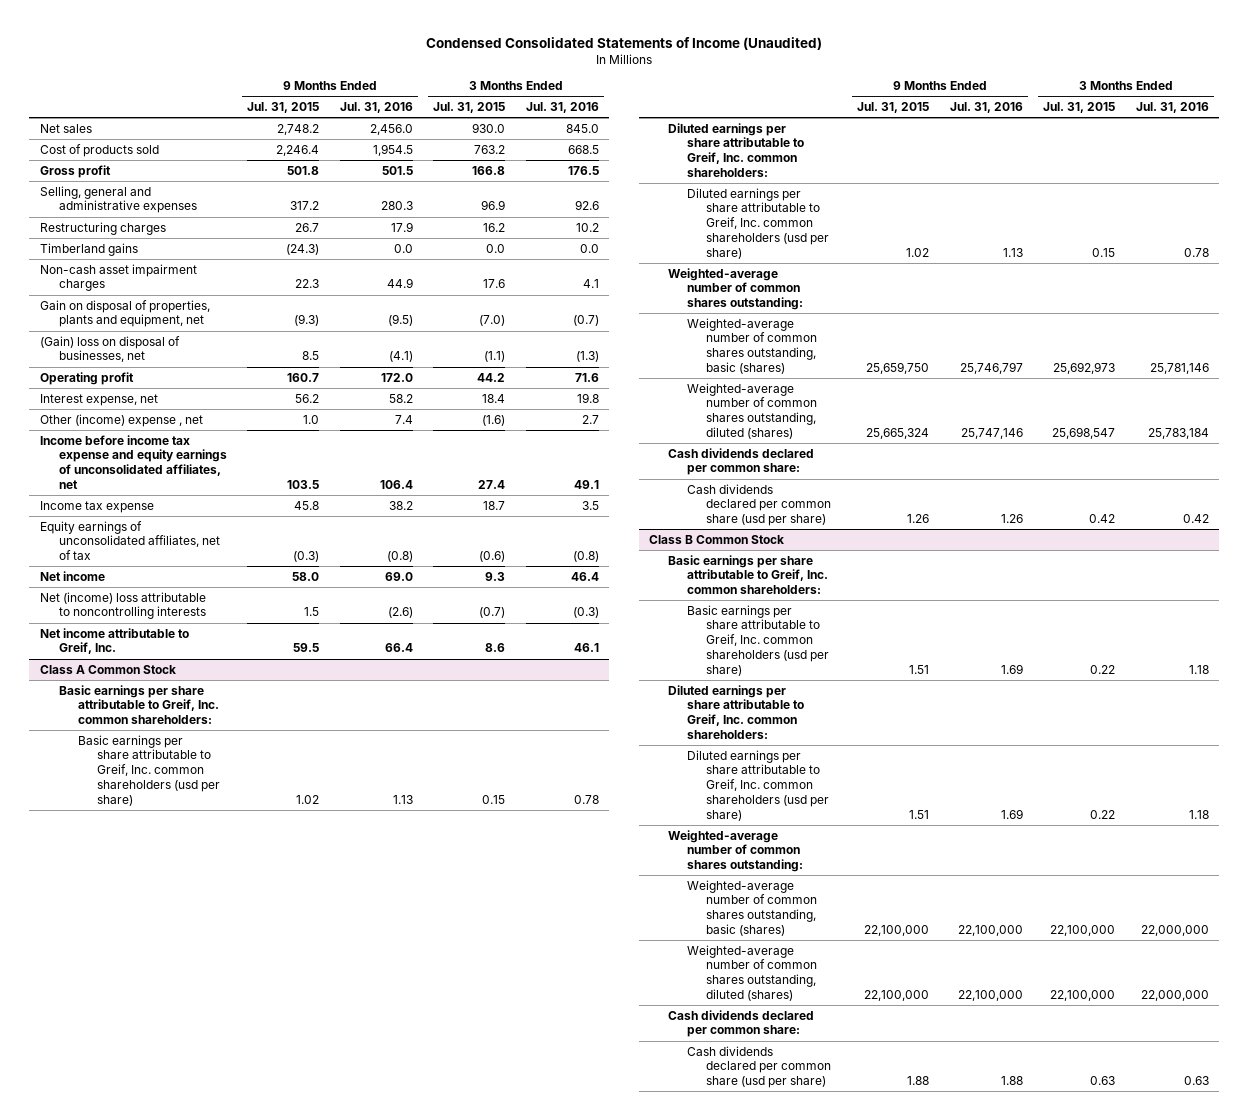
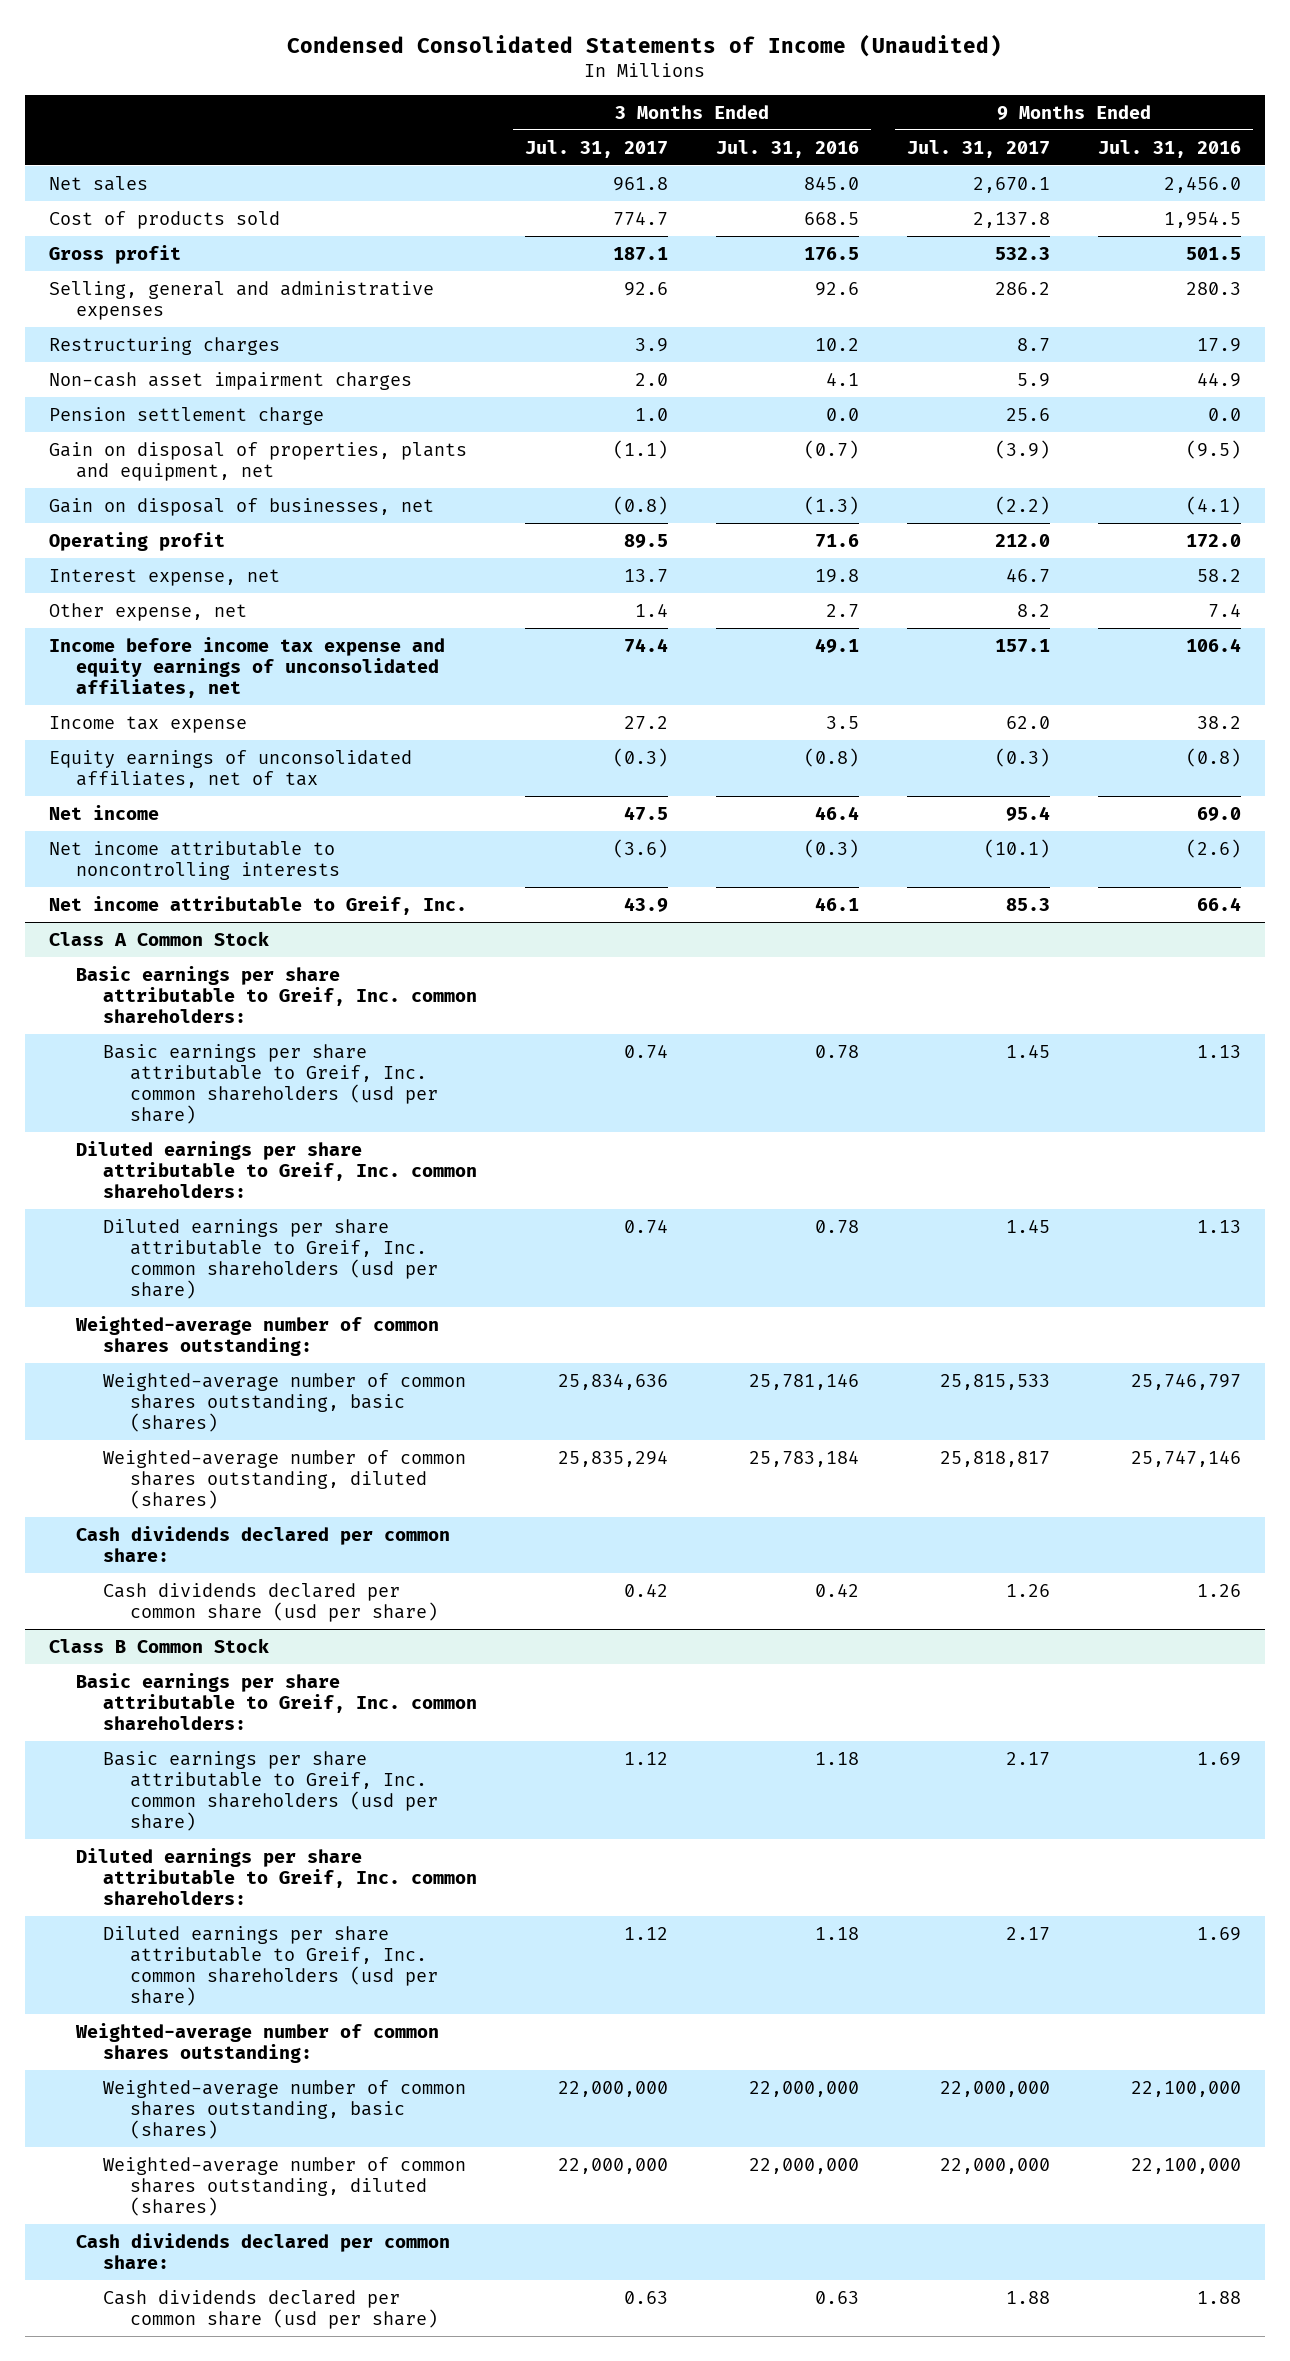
[247,102,320,114] Jul. 31, 2015 -> none
[433,102,506,114] Jul. 31, 2015 -> none
none -> [524,139,668,158] Jul. 31, 2017
none -> [907,139,1051,158] Jul. 31, 2017
[39,242,138,256] Timberland gains -> none
none -> [48,406,324,425] Pension settlement charge
[39,335,180,363] (Gain) loss on disposal of businesses, net -> [48,497,434,516] Gain on disposal of businesses, net
[39,413,203,427] Other (income) expense , net -> [48,602,247,621] Other expense, net
[39,591,206,620] Net (income) loss attributable to noncontrolling interests -> [48,840,340,880] Net income attributable to noncontrolling interests

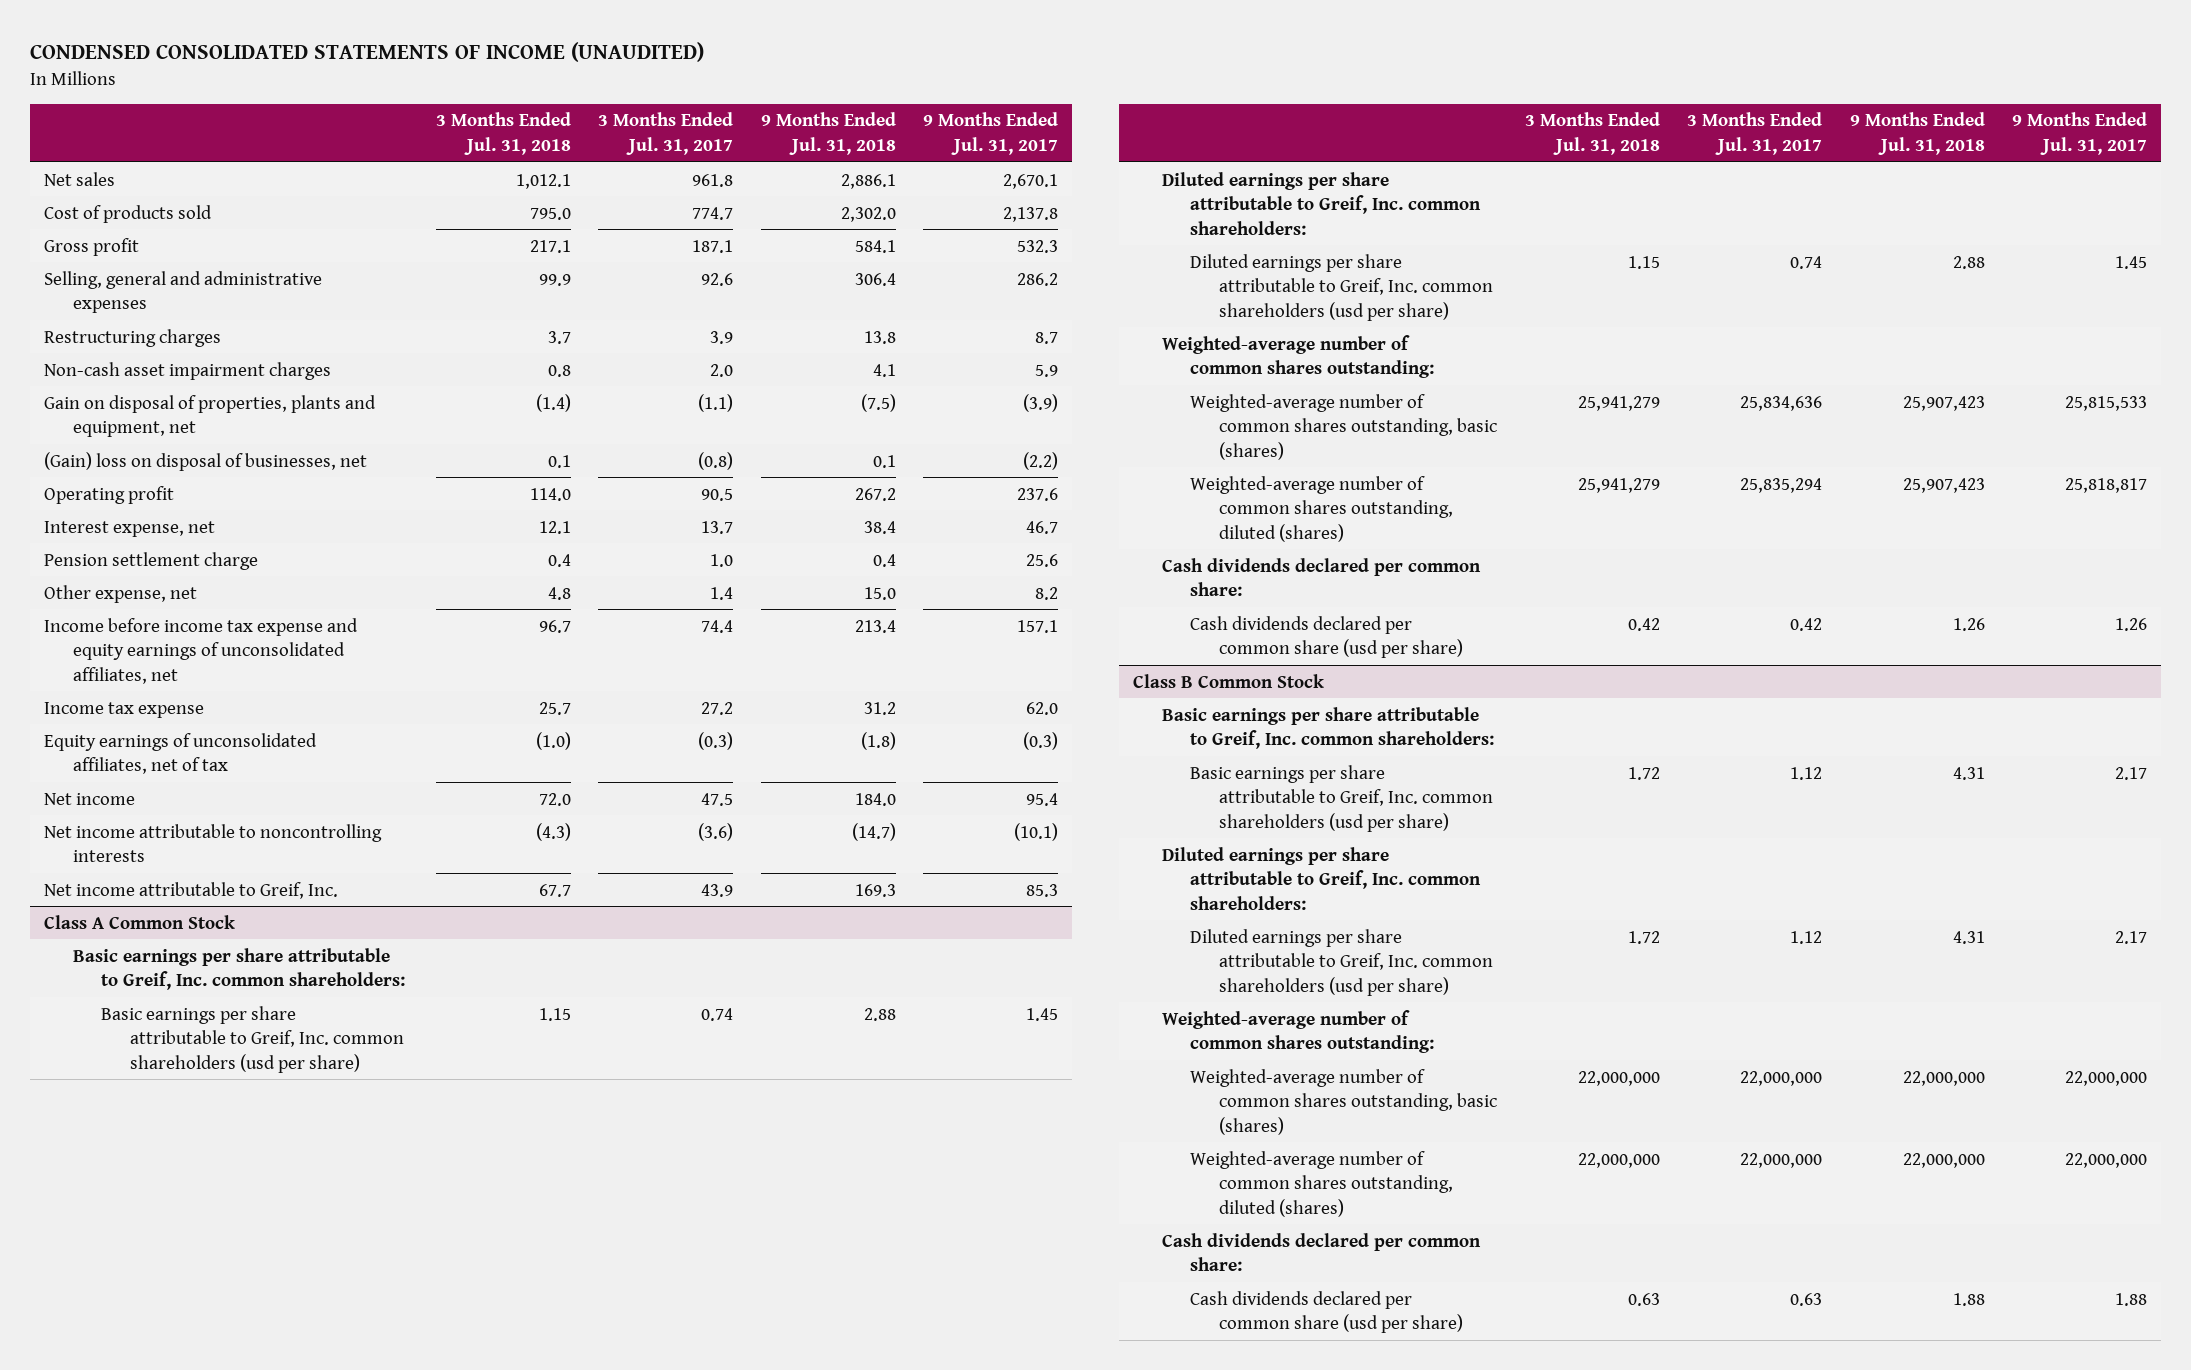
[286,33,1002,57] Condensed Consolidated Statements of Income (Unaudited) -> [30,42,705,63] CONDENSED CONSOLIDATED STATEMENTS OF INCOME (UNAUDITED)
[716,139,860,158] Jul. 31, 2016 -> none
[1098,139,1242,158] Jul. 31, 2016 -> none
none -> [435,112,571,155] 3 Months Ended Jul. 31, 2018
none -> [760,112,896,155] 9 Months Ended Jul. 31, 2018
[48,497,434,516] Gain on disposal of businesses, net -> [43,451,367,471] (Gain) loss on disposal of businesses, net
[623,533,668,548] 89.5 -> [701,488,734,501] 90.5
[995,533,1051,547] 212.0 -> [1017,487,1059,501] 237.6
[48,406,324,425] Pension settlement charge -> [43,551,258,570] Pension settlement charge

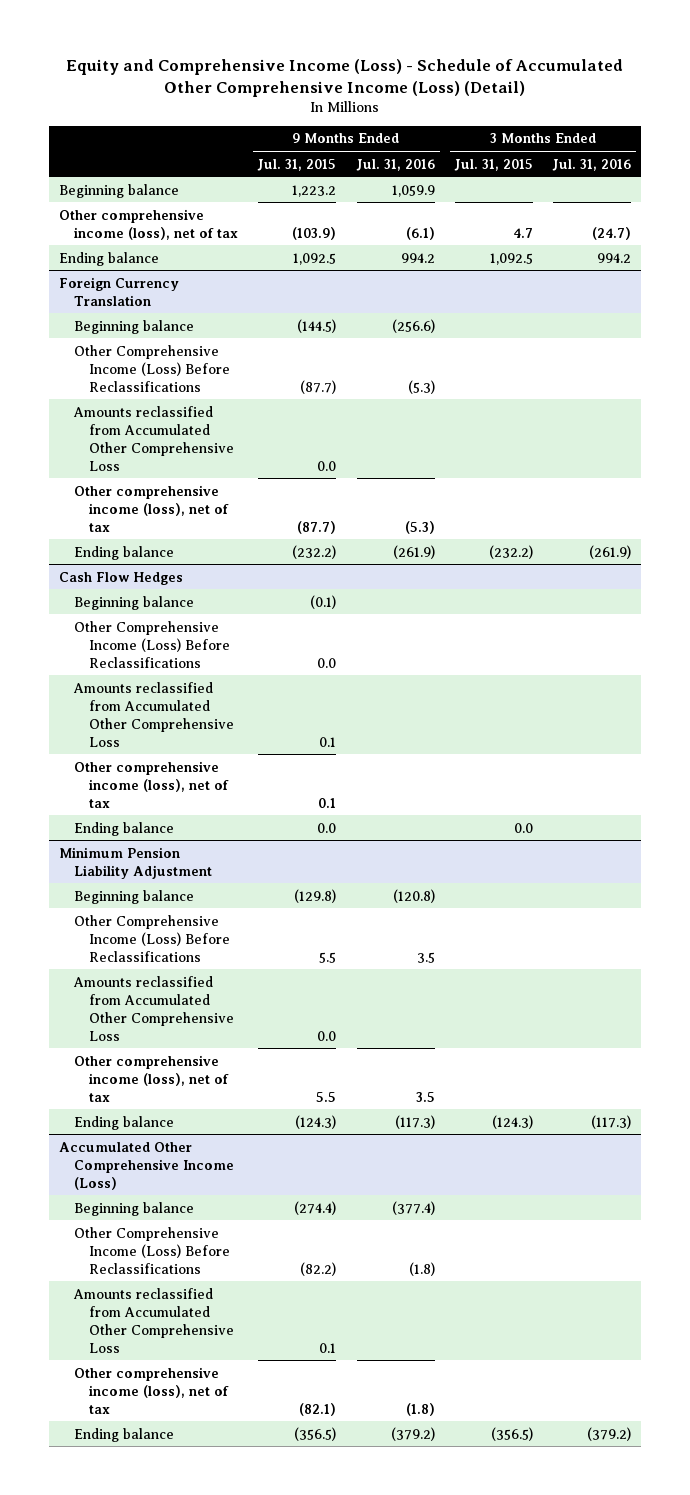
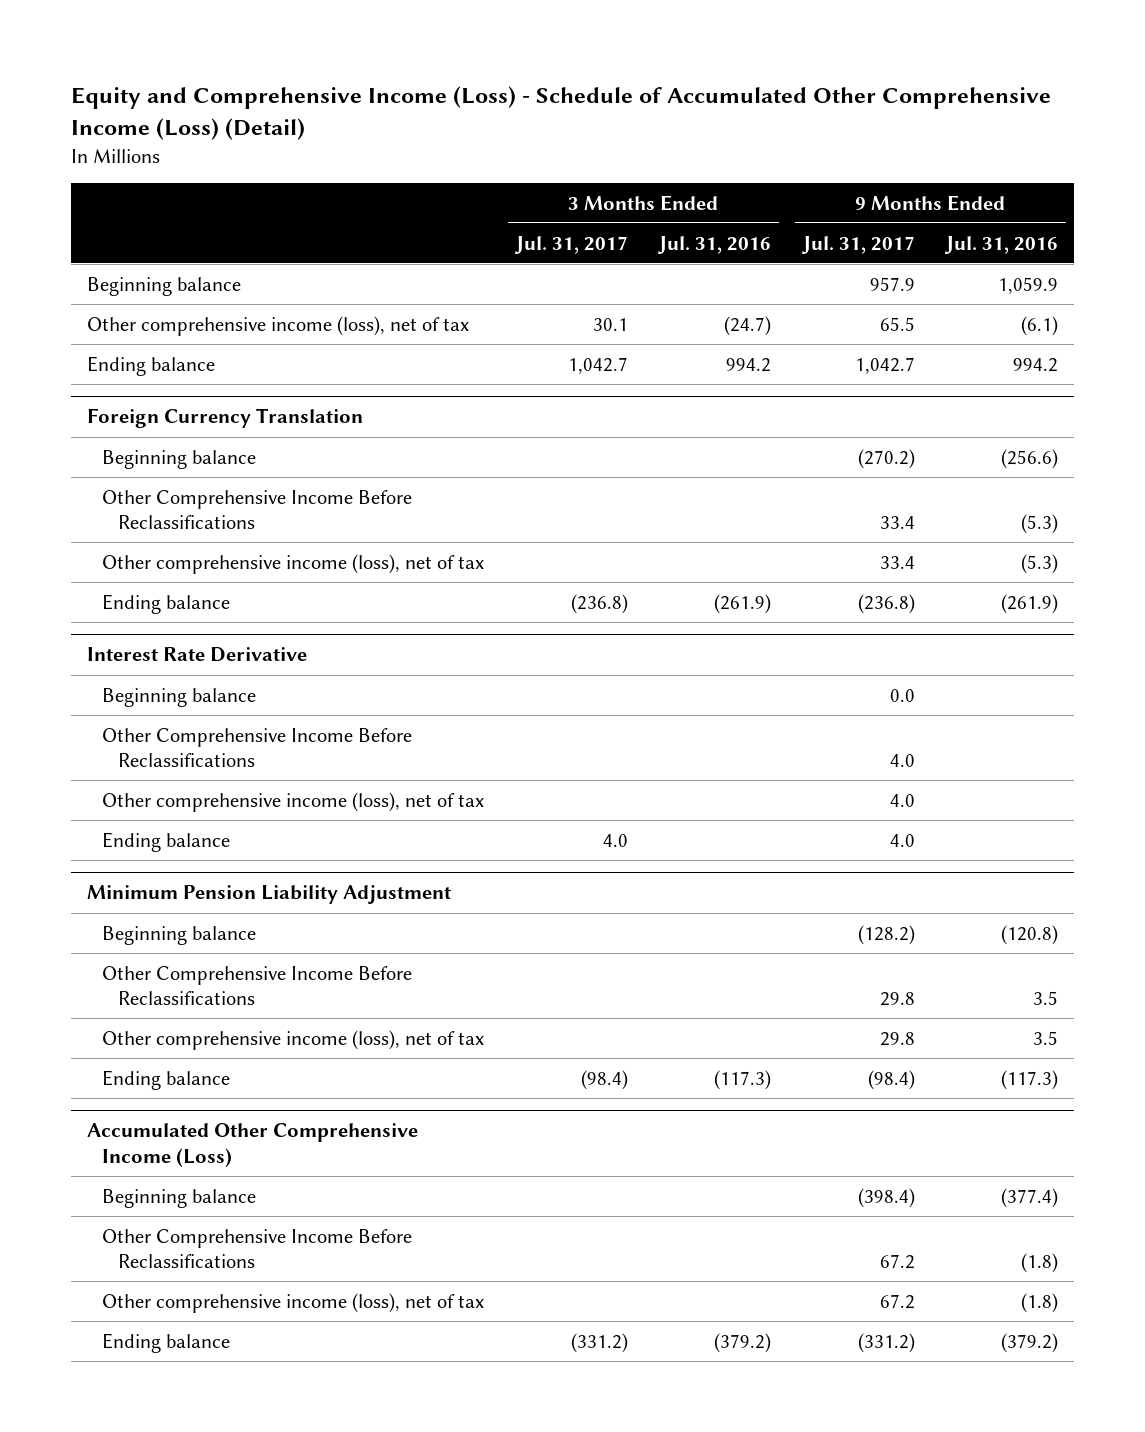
[257,158,337,171] Jul. 31, 2015 -> none
[453,158,533,171] Jul. 31, 2015 -> none
none -> [513,235,628,254] Jul. 31, 2017
none -> [800,235,915,254] Jul. 31, 2017
[72,405,234,471] Amounts reclassified from Accumulated Other Comprehensive Loss -> none
[73,344,230,392] Other Comprehensive Income (Loss) Before Reclassifications -> [102,489,413,530] Other Comprehensive Income Before Reclassifications
[58,571,183,585] Cash Flow Hedges -> [86,647,307,663] Interest Rate Derivative
[72,681,234,747] Amounts reclassified from Accumulated Other Comprehensive Loss -> none
[73,620,230,668] Other Comprehensive Income (Loss) Before Reclassifications -> [102,727,413,768] Other Comprehensive Income Before Reclassifications
[72,975,234,1041] Amounts reclassified from Accumulated Other Comprehensive Loss -> none
[73,914,230,962] Other Comprehensive Income (Loss) Before Reclassifications -> [102,965,413,1006] Other Comprehensive Income Before Reclassifications
[72,1287,234,1353] Amounts reclassified from Accumulated Other Comprehensive Loss -> none
[73,1226,230,1274] Other Comprehensive Income (Loss) Before Reclassifications -> [102,1228,413,1269] Other Comprehensive Income Before Reclassifications

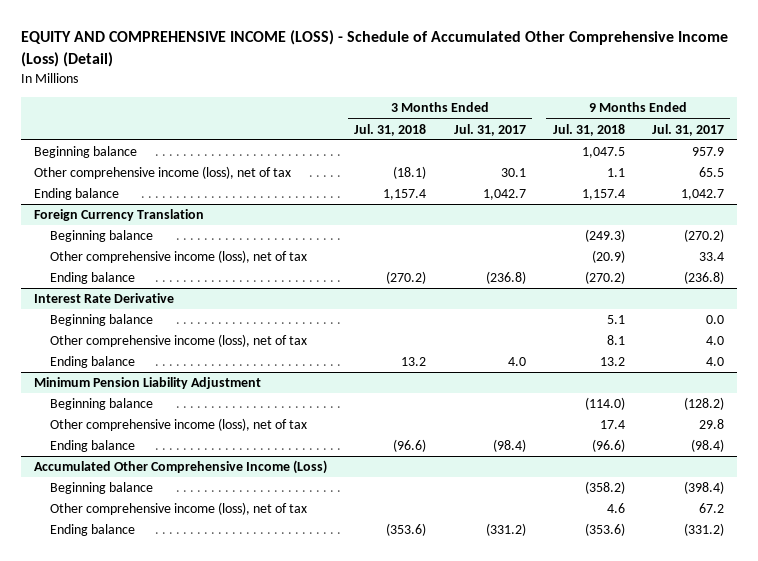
[70,85,1051,140] Equity and Comprehensive Income (Loss) - Schedule of Accumulated Other Comprehensive Income (Loss) (Detail) -> [20,30,728,68] EQUITY AND COMPREHENSIVE INCOME (LOSS) - Schedule of Accumulated Other Comprehensive Income (Loss) (Detail)
[657,235,772,254] Jul. 31, 2016 -> none
[944,235,1059,254] Jul. 31, 2016 -> none
none -> [354,123,427,136] Jul. 31, 2018
none -> [552,123,625,136] Jul. 31, 2018
[102,489,413,530] Other Comprehensive Income Before Reclassifications -> none
[102,727,413,768] Other Comprehensive Income Before Reclassifications -> none
[102,965,413,1006] Other Comprehensive Income Before Reclassifications -> none
[102,1228,413,1269] Other Comprehensive Income Before Reclassifications -> none

